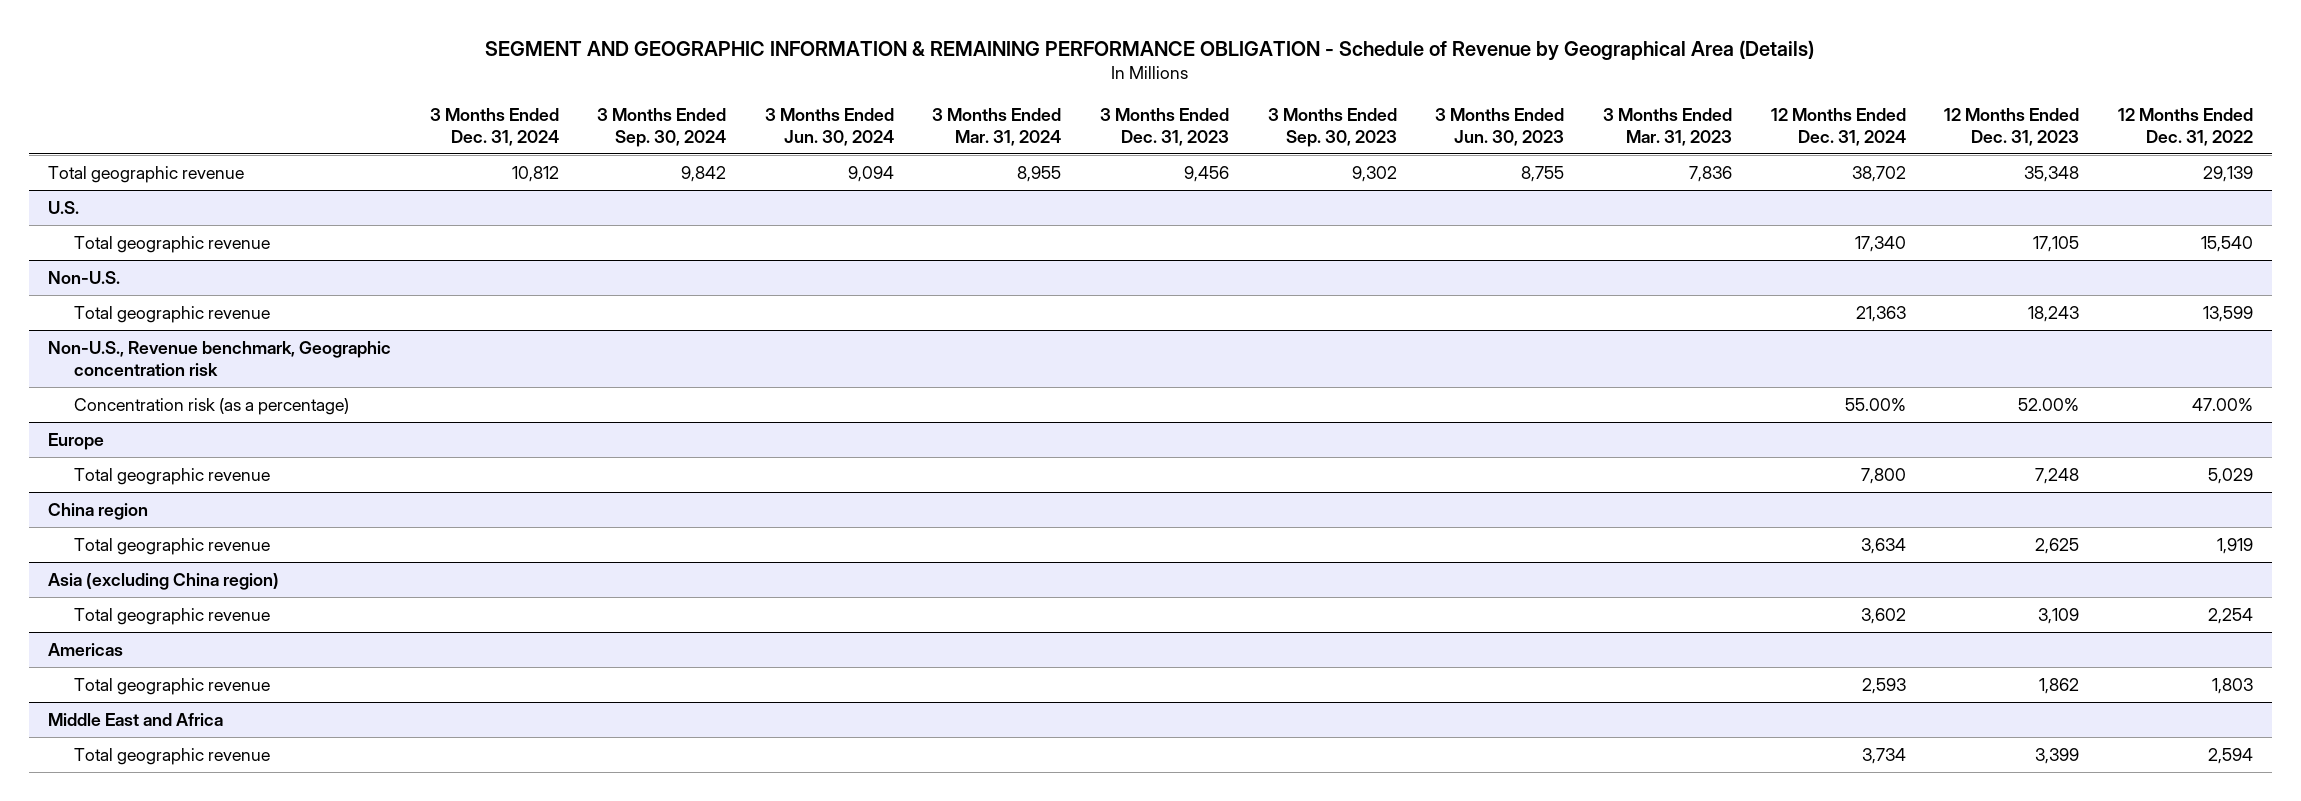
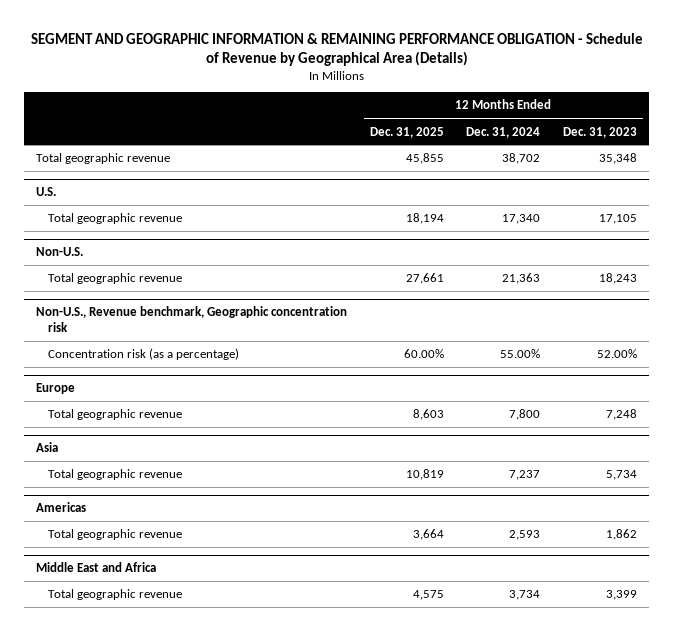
[429,107,559,146] 3 Months Ended Dec. 31, 2024 -> none
[597,107,727,147] 3 Months Ended Sep. 30, 2024 -> none
[764,107,894,146] 3 Months Ended Jun. 30, 2024 -> none
[932,107,1062,146] 3 Months Ended Mar. 31, 2024 -> none
[1100,107,1230,146] 3 Months Ended Dec. 31, 2023 -> none
[1267,107,1397,147] 3 Months Ended Sep. 30, 2023 -> none
[1435,107,1565,146] 3 Months Ended Jun. 30, 2023 -> none
[1602,107,1732,146] 3 Months Ended Mar. 31, 2023 -> none
[2117,107,2253,146] 12 Months Ended Dec. 31, 2022 -> none
none -> [369,126,444,138] Dec. 31, 2025
[47,502,148,520] China region -> none
[47,572,279,590] Asia (excluding China region) -> none
[73,607,270,625] Total geographic revenue -> none
none -> [35,442,58,453] Asia
[1860,537,1906,554] 3,634 -> [509,470,541,481] 7,237
[2035,537,2080,554] 2,625 -> [606,470,638,481] 5,734

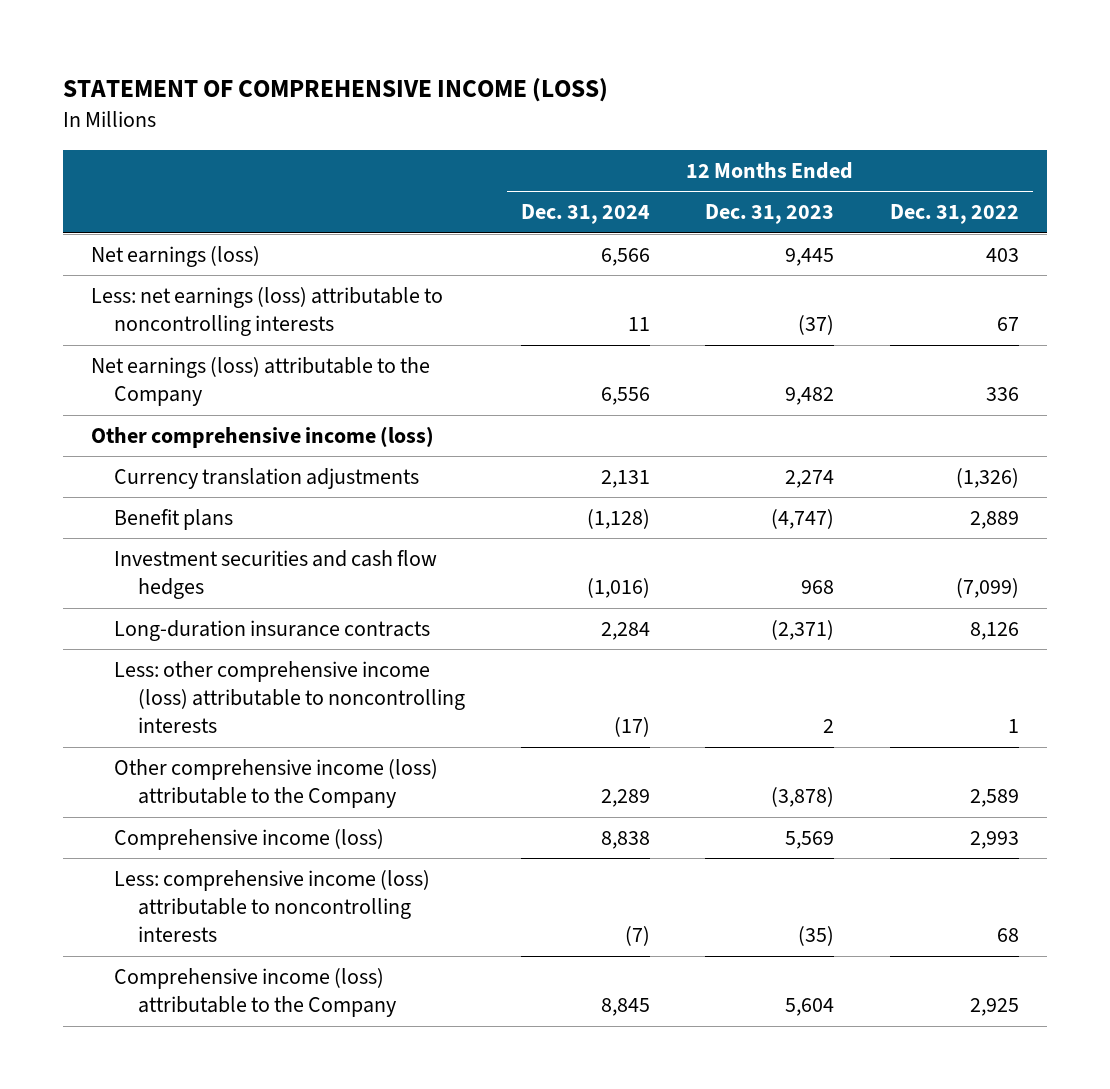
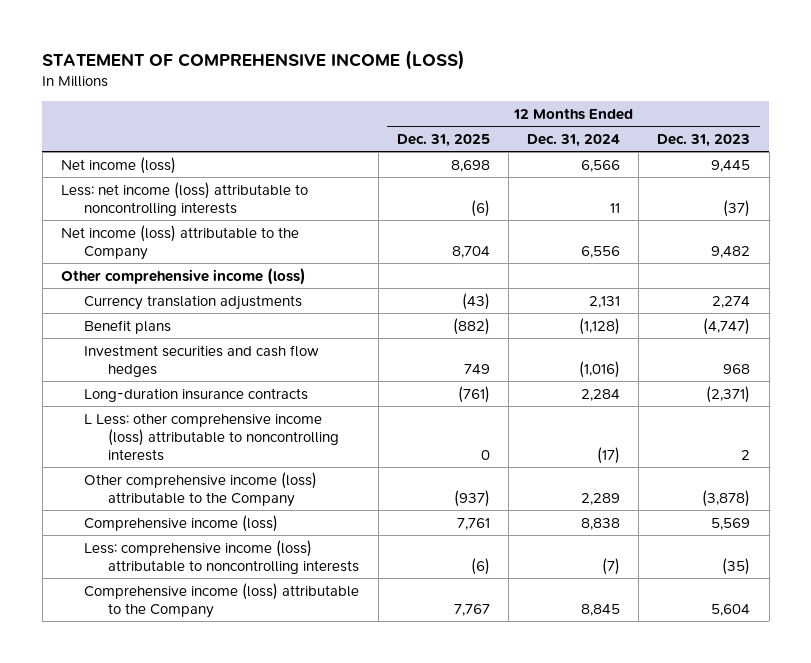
[890,204,1020,225] Dec. 31, 2022 -> none
none -> [396,133,490,147] Dec. 31, 2025
[90,246,260,268] Net earnings (loss) -> [60,156,176,174] Net income (loss)
[90,287,443,337] Less: net earnings (loss) attributable to noncontrolling interests -> [60,181,308,216] Less: net income (loss) attributable to noncontrolling interests
[90,357,430,407] Net earnings (loss) attributable to the Company -> [60,224,299,260] Net income (loss) attributable to the Company
[114,661,465,734] Less: other comprehensive income (loss) attributable to noncontrolling interests -> [84,412,339,461] L Less: other comprehensive income (loss) attributable to noncontrolling interests

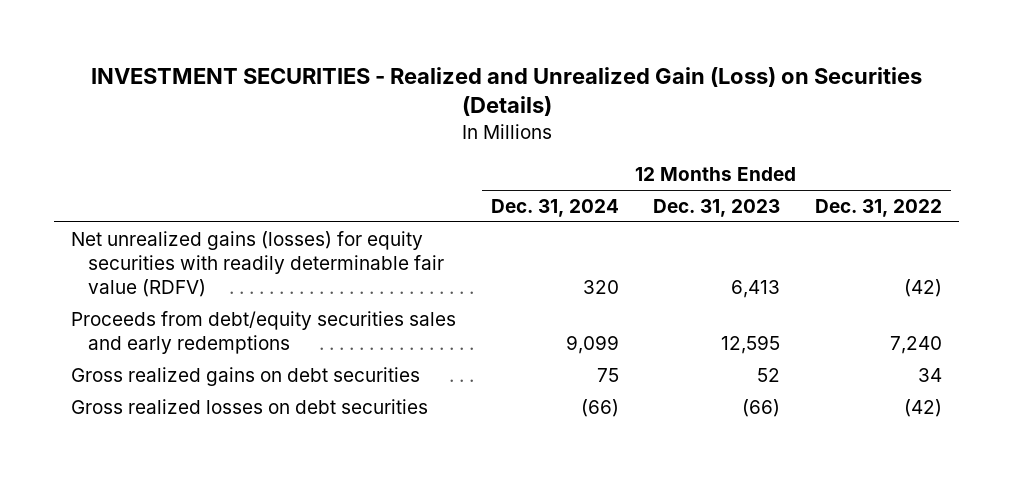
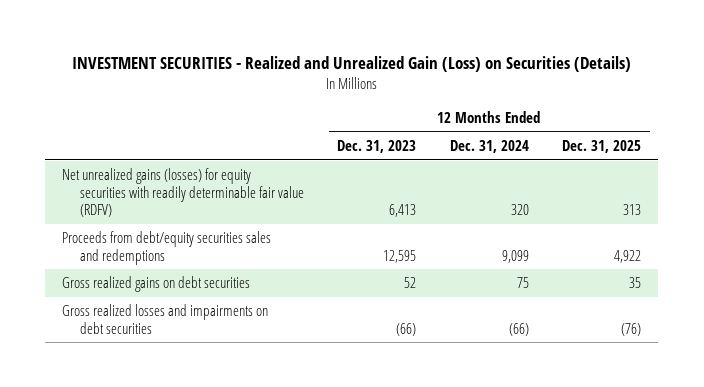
[815,198,943,217] Dec. 31, 2022 -> none
none -> [562,139,642,153] Dec. 31, 2025
[71,310,457,354] Proceeds from debt/equity securities sales and early redemptions -> [62,231,272,265] Proceeds from debt/equity securities sales and redemptions
[71,398,429,414] Gross realized losses on debt securities -> [62,304,269,334] Gross realized losses and impairments on debt securities

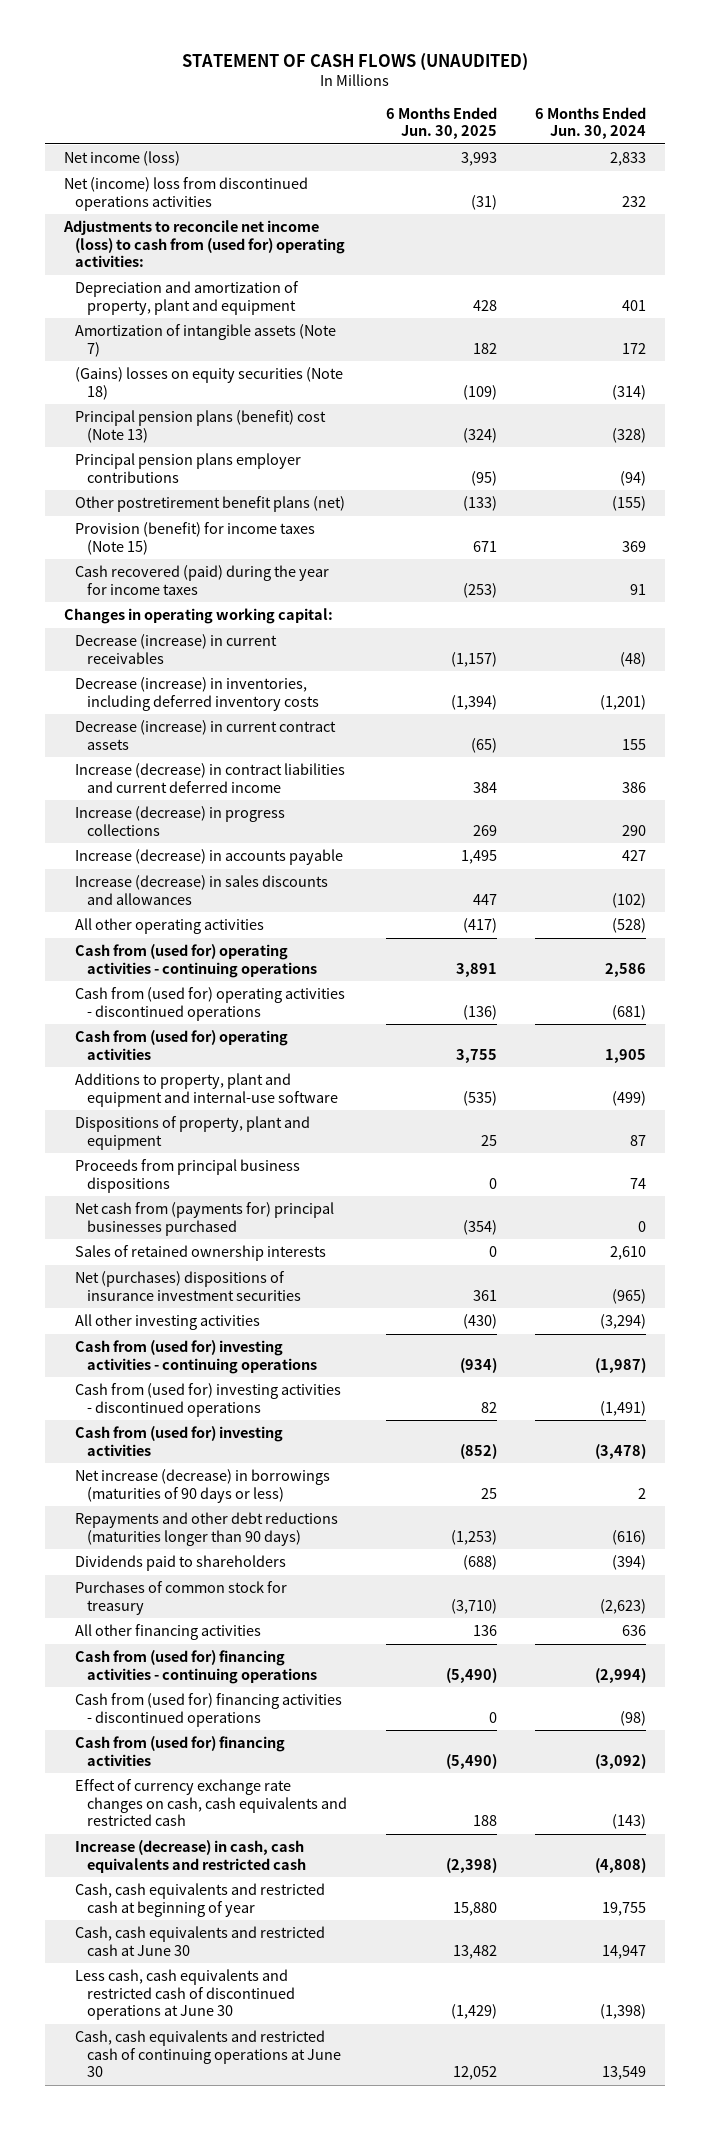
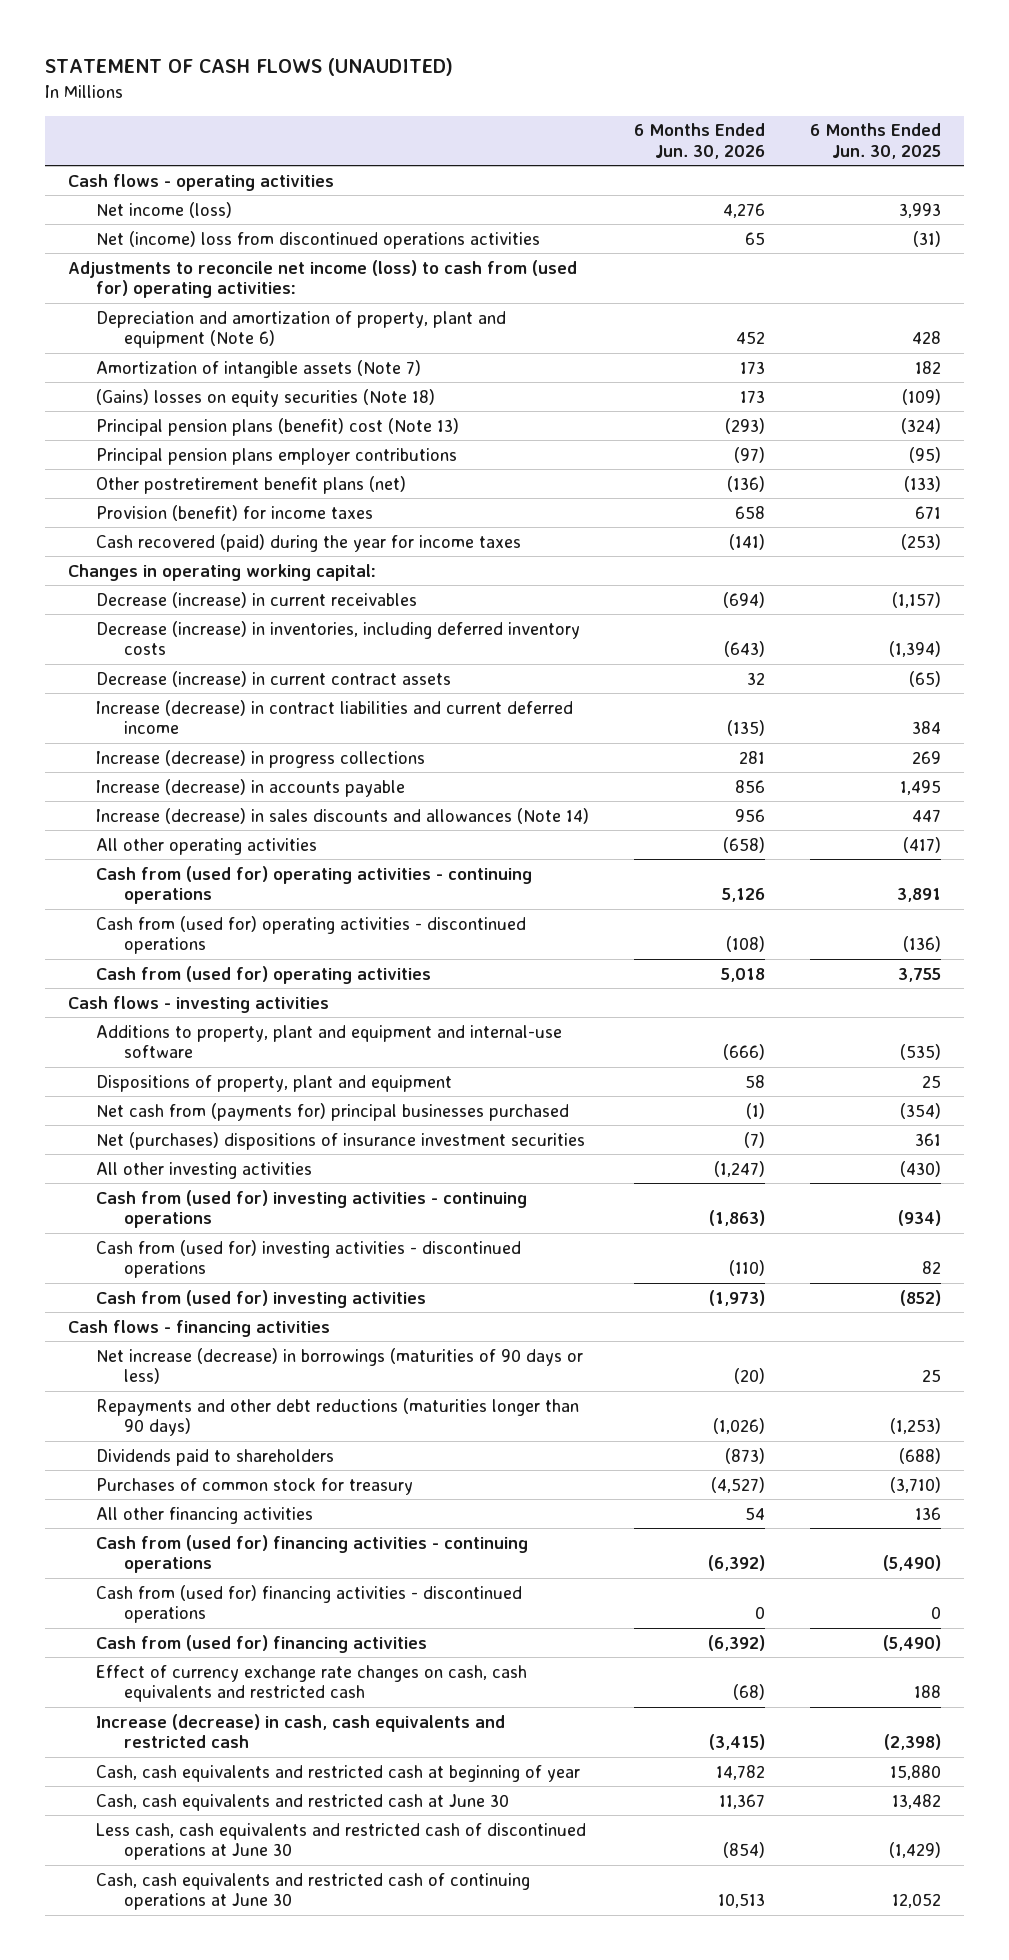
[534,106,646,140] 6 Months Ended Jun. 30, 2024 -> none
none -> [634,123,766,159] 6 Months Ended Jun. 30, 2026
none -> [67,173,334,191] Cash flows - operating activities
[75,281,300,315] Depreciation and amortization of property, plant and equipment -> [95,310,506,349] Depreciation and amortization of property, plant and equipment (Note 6)
[75,522,316,555] Provision (benefit) for income taxes (Note 15) -> [95,504,373,521] Provision (benefit) for income taxes
[75,875,329,905] Increase (decrease) in sales discounts and allowances -> [95,807,589,824] Increase (decrease) in sales discounts and allowances (Note 14)
none -> [67,995,329,1013] Cash flows - investing activities
[75,1159,301,1193] Proceeds from principal business dispositions -> none
[75,1245,327,1262] Sales of retained ownership interests -> none
none -> [67,1319,330,1337] Cash flows - financing activities

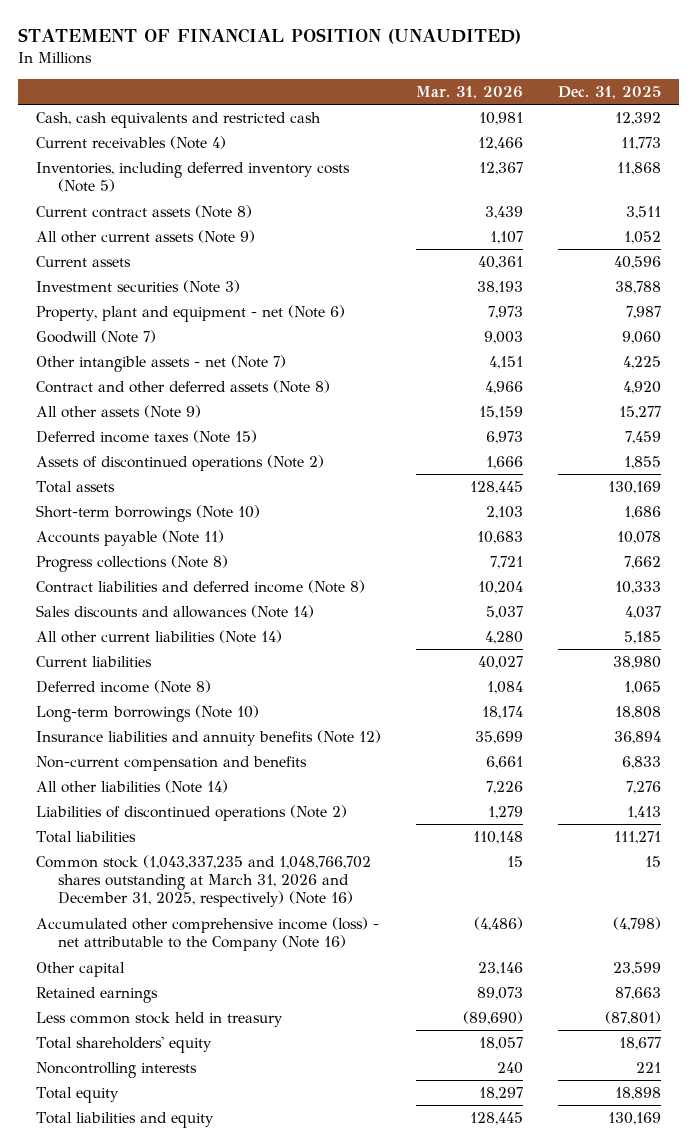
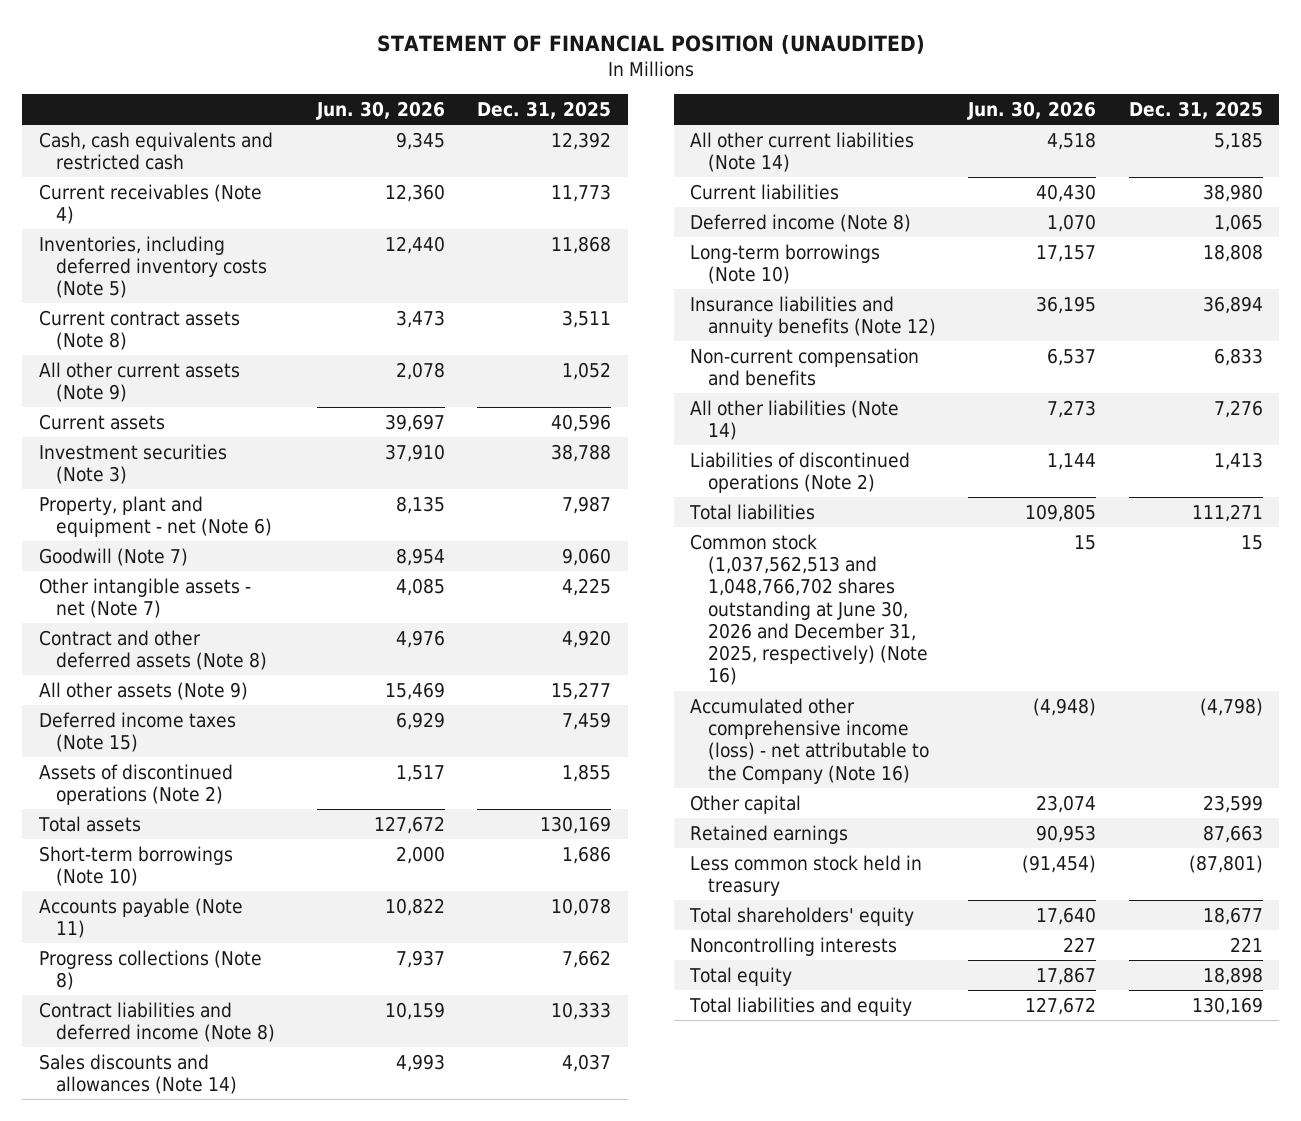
[415,85,523,99] Mar. 31, 2026 -> none
none -> [315,100,445,120] Jun. 30, 2026
[35,855,371,908] Common stock (1,043,337,235 and 1,048,766,702 shares outstanding at March 31, 2026 and December 31, 2025, respectively) (Note 16) -> [690,533,928,686] Common stock (1,037,562,513 and 1,048,766,702 shares outstanding at June 30, 2026 and December 31, 2025, respectively) (Note 16)

